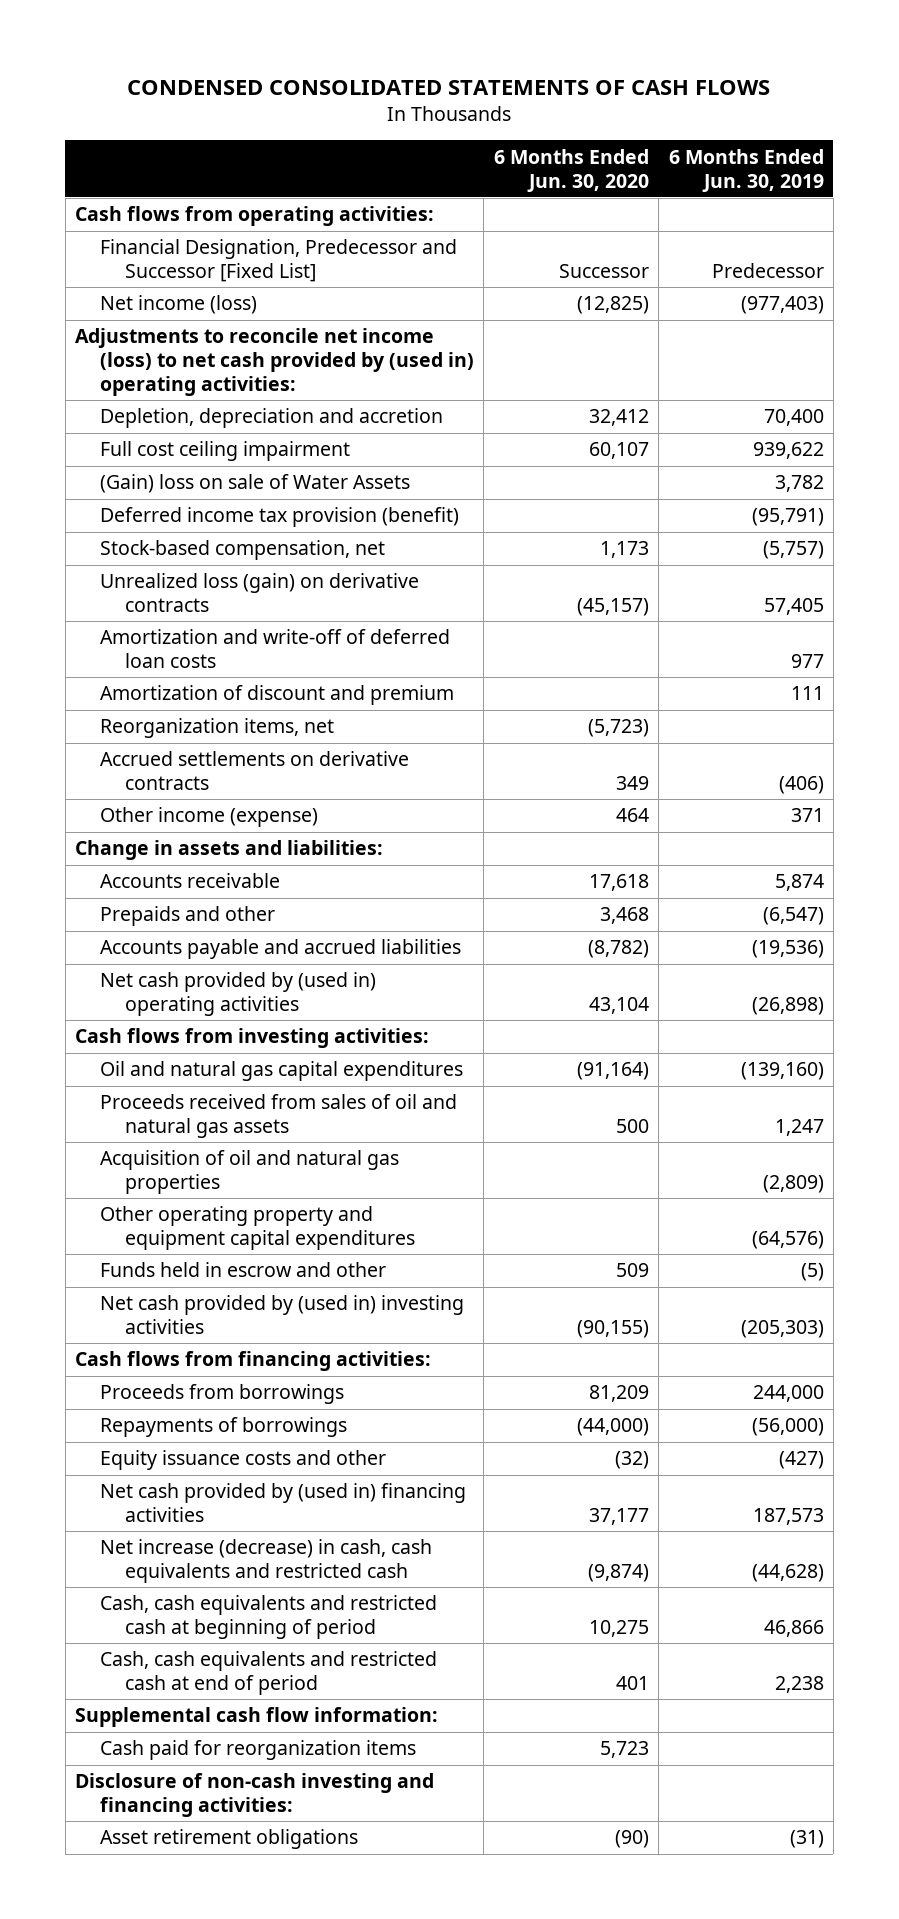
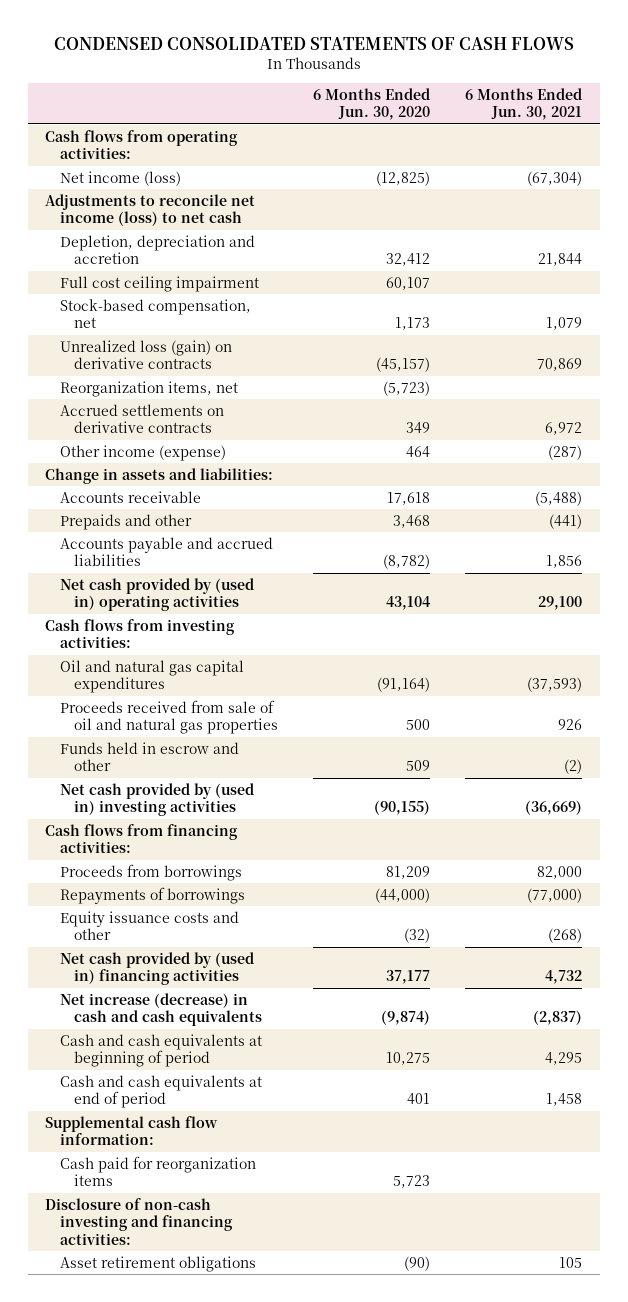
[668,148,824,192] 6 Months Ended Jun. 30, 2019 -> none
none -> [465,87,583,121] 6 Months Ended Jun. 30, 2021
[100,239,458,283] Financial Designation, Predecessor and Successor [Fixed List] -> none
[75,328,475,397] Adjustments to reconcile net income (loss) to net cash provided by (used in) operating activities: -> [45,193,256,227] Adjustments to reconcile net income (loss) to net cash
[100,474,411,494] (Gain) loss on sale of Water Assets -> none
[100,507,460,528] Deferred income tax provision (benefit) -> none
[100,629,451,669] Amortization and write-off of deferred loan costs -> none
[100,685,455,706] Amortization of discount and premium -> none
[100,1150,400,1195] Acquisition of oil and natural gas properties -> none
[100,1206,416,1251] Other operating property and equipment capital expenditures -> none
[100,1094,458,1139] Proceeds received from sales of oil and natural gas assets -> [59,699,278,735] Proceeds received from sale of oil and natural gas properties
[100,1539,433,1584] Net increase (decrease) in cash, cash equivalents and restricted cash -> [59,992,262,1027] Net increase (decrease) in cash and cash equivalents
[100,1595,438,1640] Cash, cash equivalents and restricted cash at beginning of period -> [59,1033,262,1068] Cash and cash equivalents at beginning of period
[100,1651,438,1696] Cash, cash equivalents and restricted cash at end of period -> [59,1074,262,1109] Cash and cash equivalents at end of period

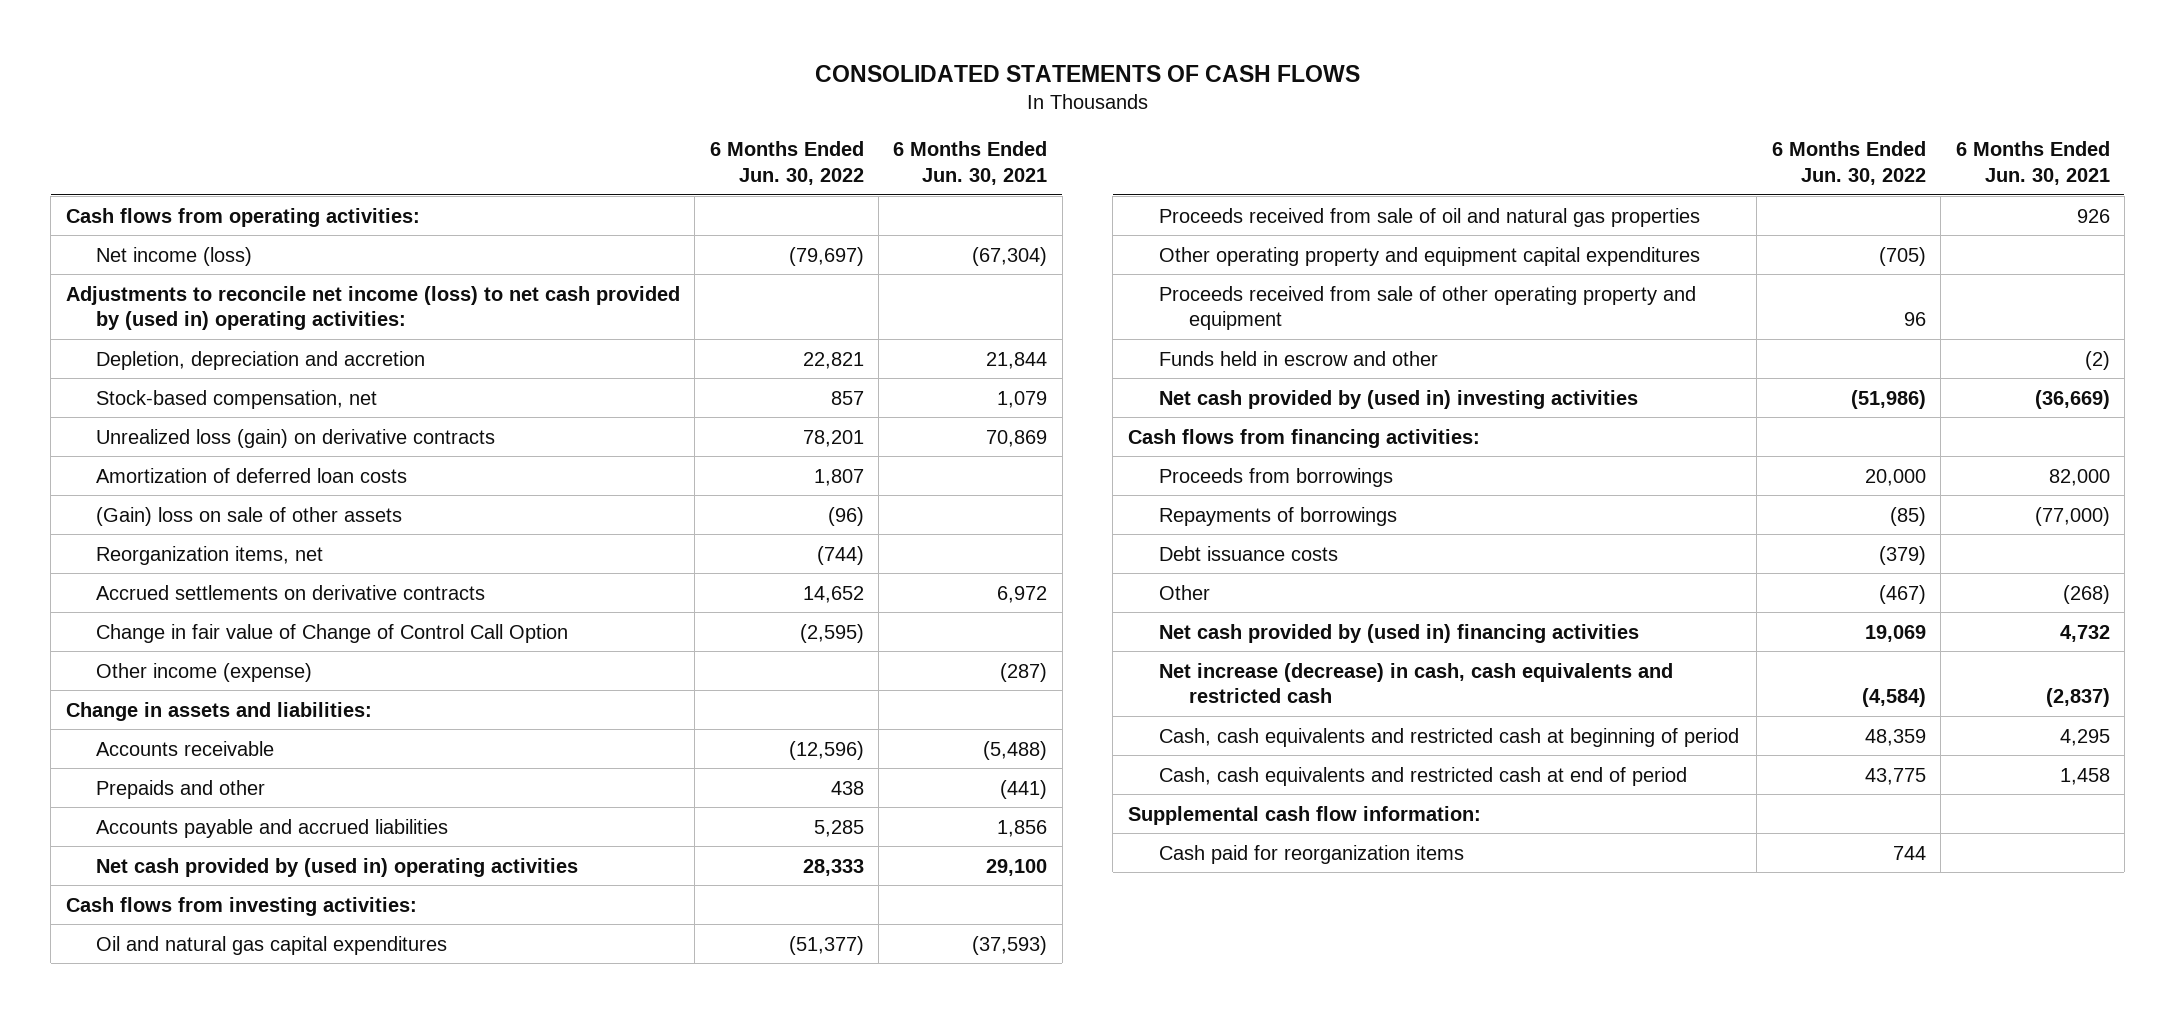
[53,36,574,50] CONDENSED CONSOLIDATED STATEMENTS OF CASH FLOWS -> [814,65,1360,83] CONSOLIDATED STATEMENTS OF CASH FLOWS
[312,87,430,121] 6 Months Ended Jun. 30, 2020 -> none
none -> [709,141,864,186] 6 Months Ended Jun. 30, 2022
[45,193,256,227] Adjustments to reconcile net income (loss) to net cash -> [65,285,680,331] Adjustments to reconcile net income (loss) to net cash provided by (used in) operating activities:
[59,275,259,292] Full cost ceiling impairment -> none
none -> [96,467,408,483] Amortization of deferred loan costs
none -> [96,506,403,526] (Gain) loss on sale of other assets
none -> [96,623,569,643] Change in fair value of Change of Control Call Option
none -> [1158,246,1700,266] Other operating property and equipment capital expenditures
none -> [1158,285,1696,331] Proceeds received from sale of other operating property and equipment
none -> [1158,545,1338,561] Debt issuance costs
[59,910,239,941] Equity issuance costs and other -> [1158,584,1210,600] Other
[59,992,262,1027] Net increase (decrease) in cash and cash equivalents -> [1158,662,1673,704] Net increase (decrease) in cash, cash equivalents and restricted cash
[59,1033,262,1068] Cash and cash equivalents at beginning of period -> [1158,727,1739,747] Cash, cash equivalents and restricted cash at beginning of period
[59,1074,262,1109] Cash and cash equivalents at end of period -> [1158,766,1687,786] Cash, cash equivalents and restricted cash at end of period
[45,1197,233,1245] Disclosure of non-cash investing and financing activities: -> none
[59,1255,256,1272] Asset retirement obligations -> none

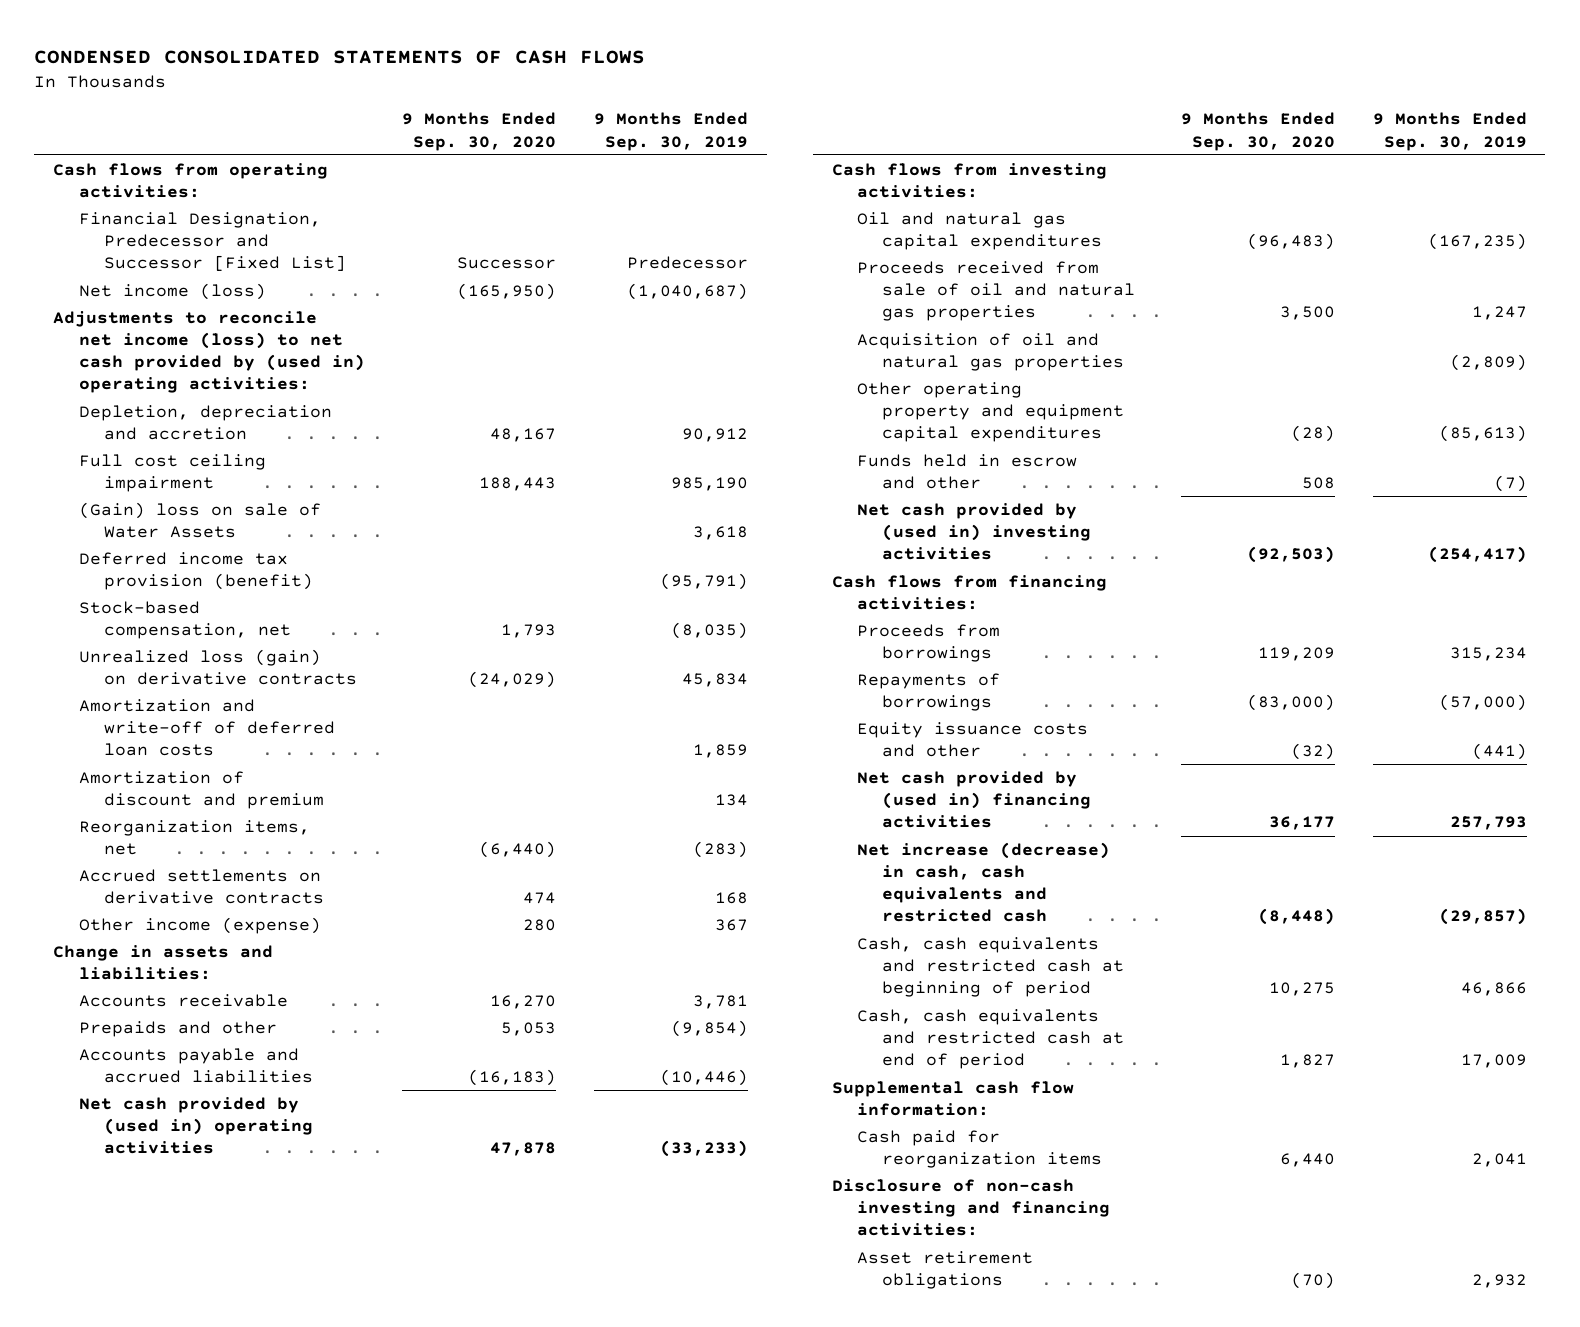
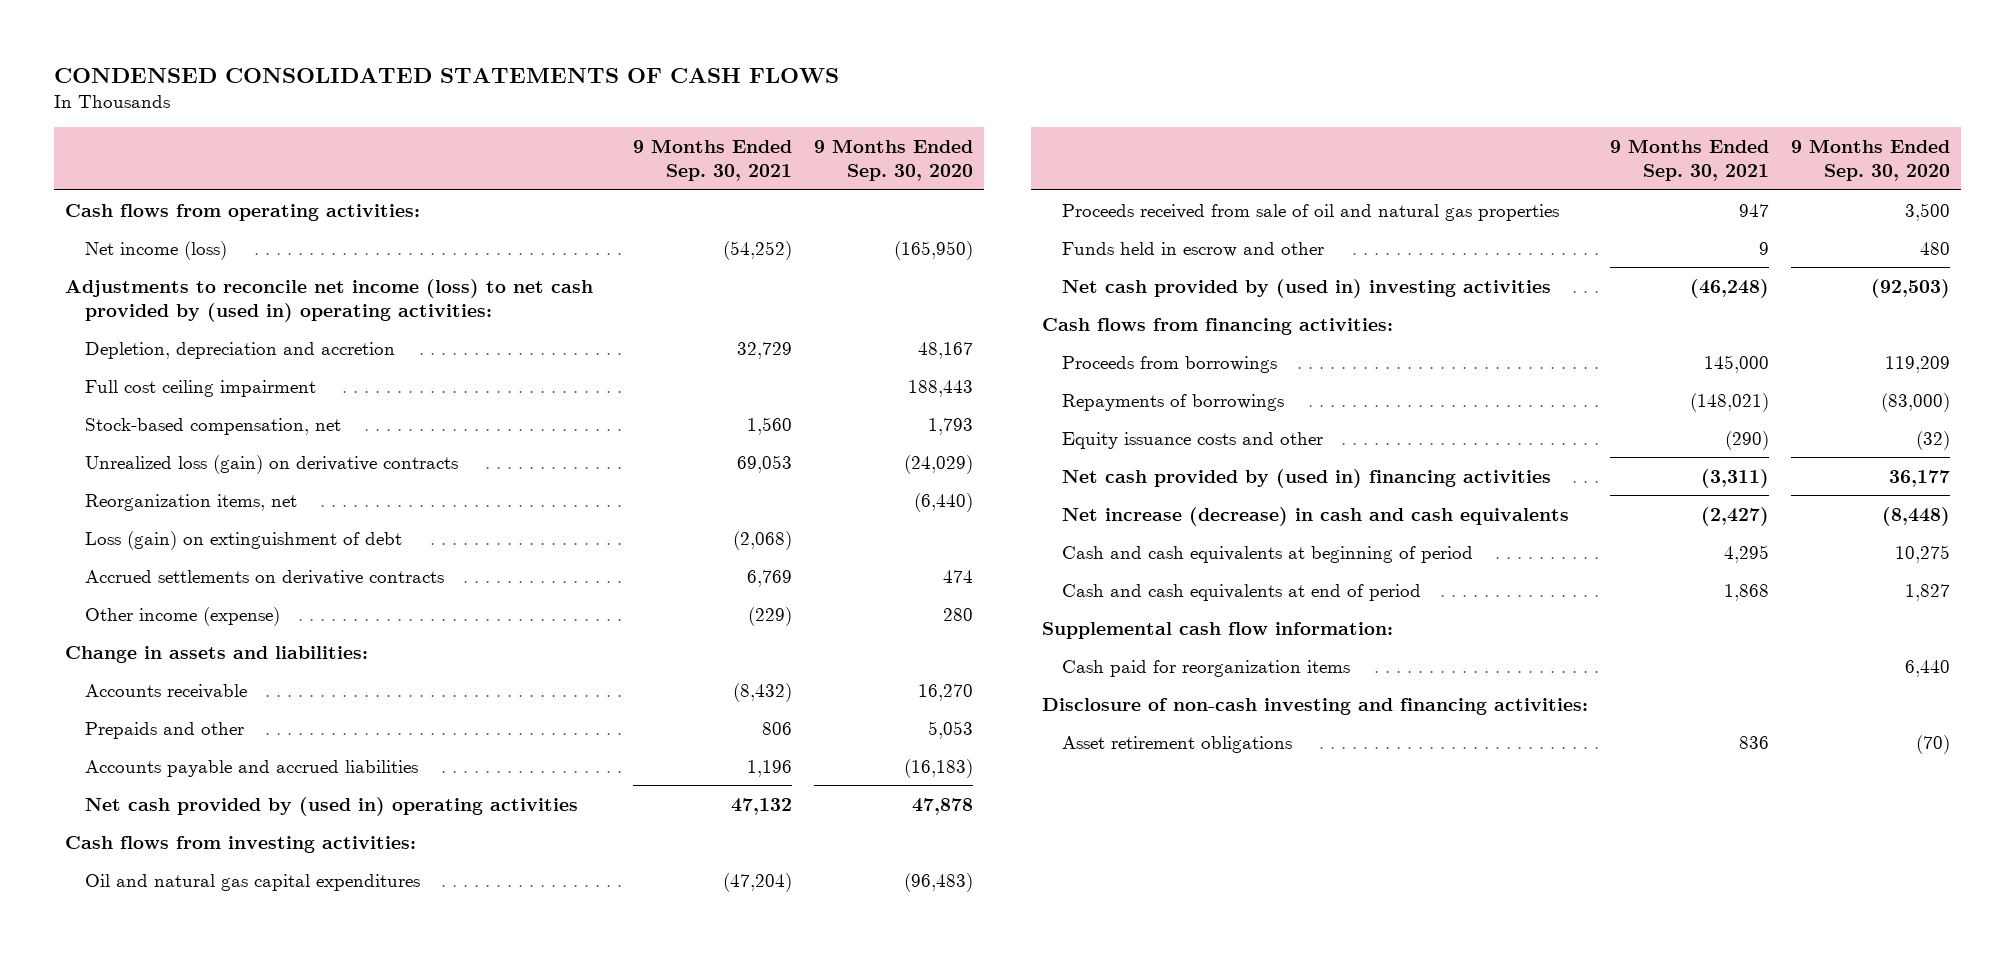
[594,112,749,151] 9 Months Ended Sep. 30, 2019 -> none
none -> [632,138,792,182] 9 Months Ended Sep. 30, 2021
[78,212,346,272] Financial Designation, Predecessor and Successor [Fixed List] -> none
[78,502,321,539] (Gain) loss on sale of Water Assets -> none
[78,552,313,591] Deferred income tax provision (benefit) -> none
[78,699,335,757] Amortization and write-off of deferred loan costs -> none
[78,771,324,810] Amortization of discount and premium -> none
none -> [84,530,402,550] Loss (gain) on extinguishment of debt
[856,333,1125,372] Acquisition of oil and natural gas properties -> none
[856,382,1125,443] Other operating property and equipment capital expenditures -> none
[1301,477,1335,490] 508 -> [1920,241,1951,255] 480
[856,842,1110,923] Net increase (decrease) in cash, cash equivalents and restricted cash -> [1062,506,1570,526] Net increase (decrease) in cash and cash equivalents
[856,937,1125,998] Cash, cash equivalents and restricted cash at beginning of period -> [1062,545,1474,563] Cash and cash equivalents at beginning of period
[856,1009,1125,1070] Cash, cash equivalents and restricted cash at end of period -> [1062,583,1422,601] Cash and cash equivalents at end of period

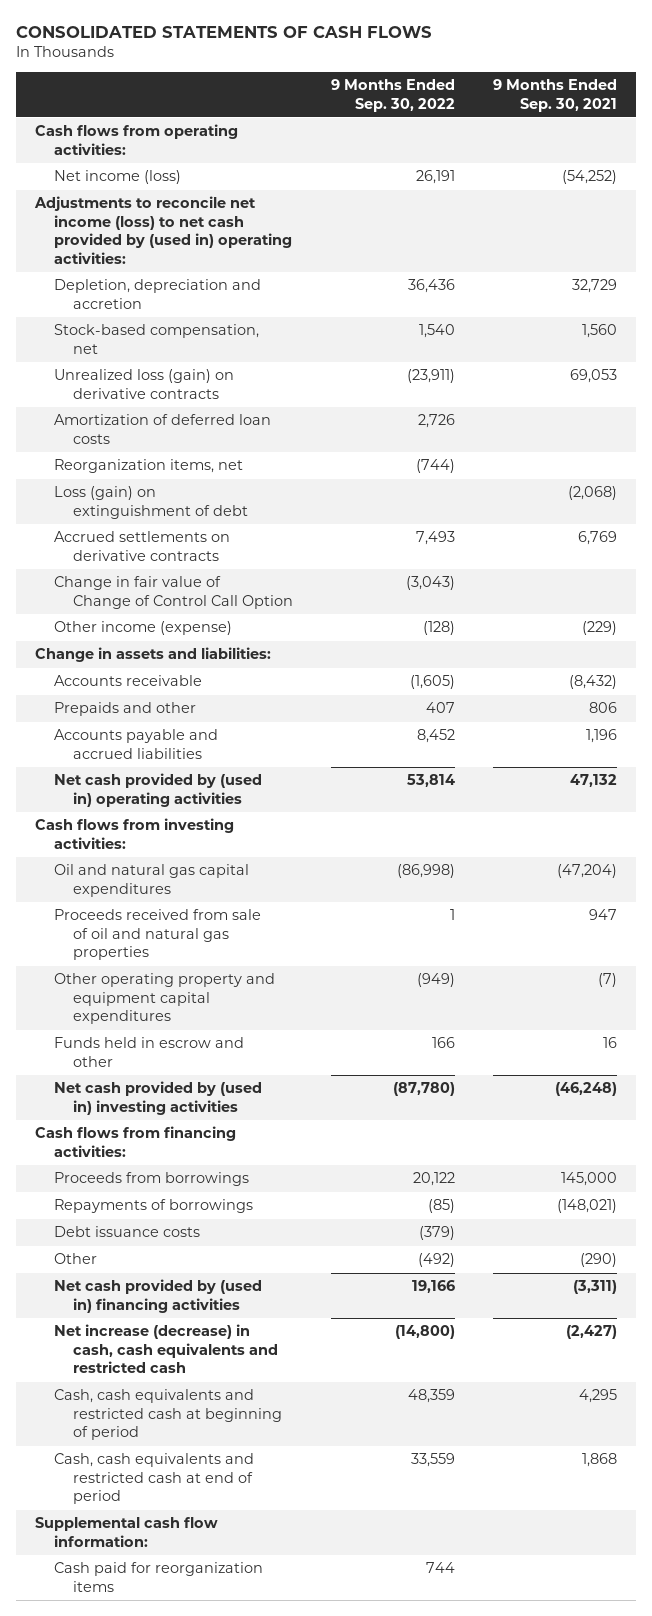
[53,67,839,83] CONDENSED CONSOLIDATED STATEMENTS OF CASH FLOWS -> [15,26,432,39] CONSOLIDATED STATEMENTS OF CASH FLOWS
[813,138,973,182] 9 Months Ended Sep. 30, 2020 -> none
none -> [331,78,456,112] 9 Months Ended Sep. 30, 2022
[84,379,316,397] Full cost ceiling impairment -> none
none -> [54,414,272,444] Amortization of deferred loan costs
none -> [54,576,294,609] Change in fair value of Change of Control Call Option
none -> [54,973,276,1025] Other operating property and equipment capital expenditures
[1759,241,1770,255] 9 -> [603,1037,618,1049] 16
none -> [54,1226,201,1238] Debt issuance costs
[1062,431,1324,449] Equity issuance costs and other -> [54,1253,98,1265] Other
[1062,506,1570,526] Net increase (decrease) in cash and cash equivalents -> [54,1324,279,1374] Net increase (decrease) in cash, cash equivalents and restricted cash
[1062,545,1474,563] Cash and cash equivalents at beginning of period -> [54,1389,283,1441] Cash, cash equivalents and restricted cash at beginning of period
[1062,583,1422,601] Cash and cash equivalents at end of period -> [54,1453,255,1505] Cash, cash equivalents and restricted cash at end of period
[1042,697,1589,715] Disclosure of non-cash investing and financing activities: -> none
[1062,735,1293,753] Asset retirement obligations -> none

